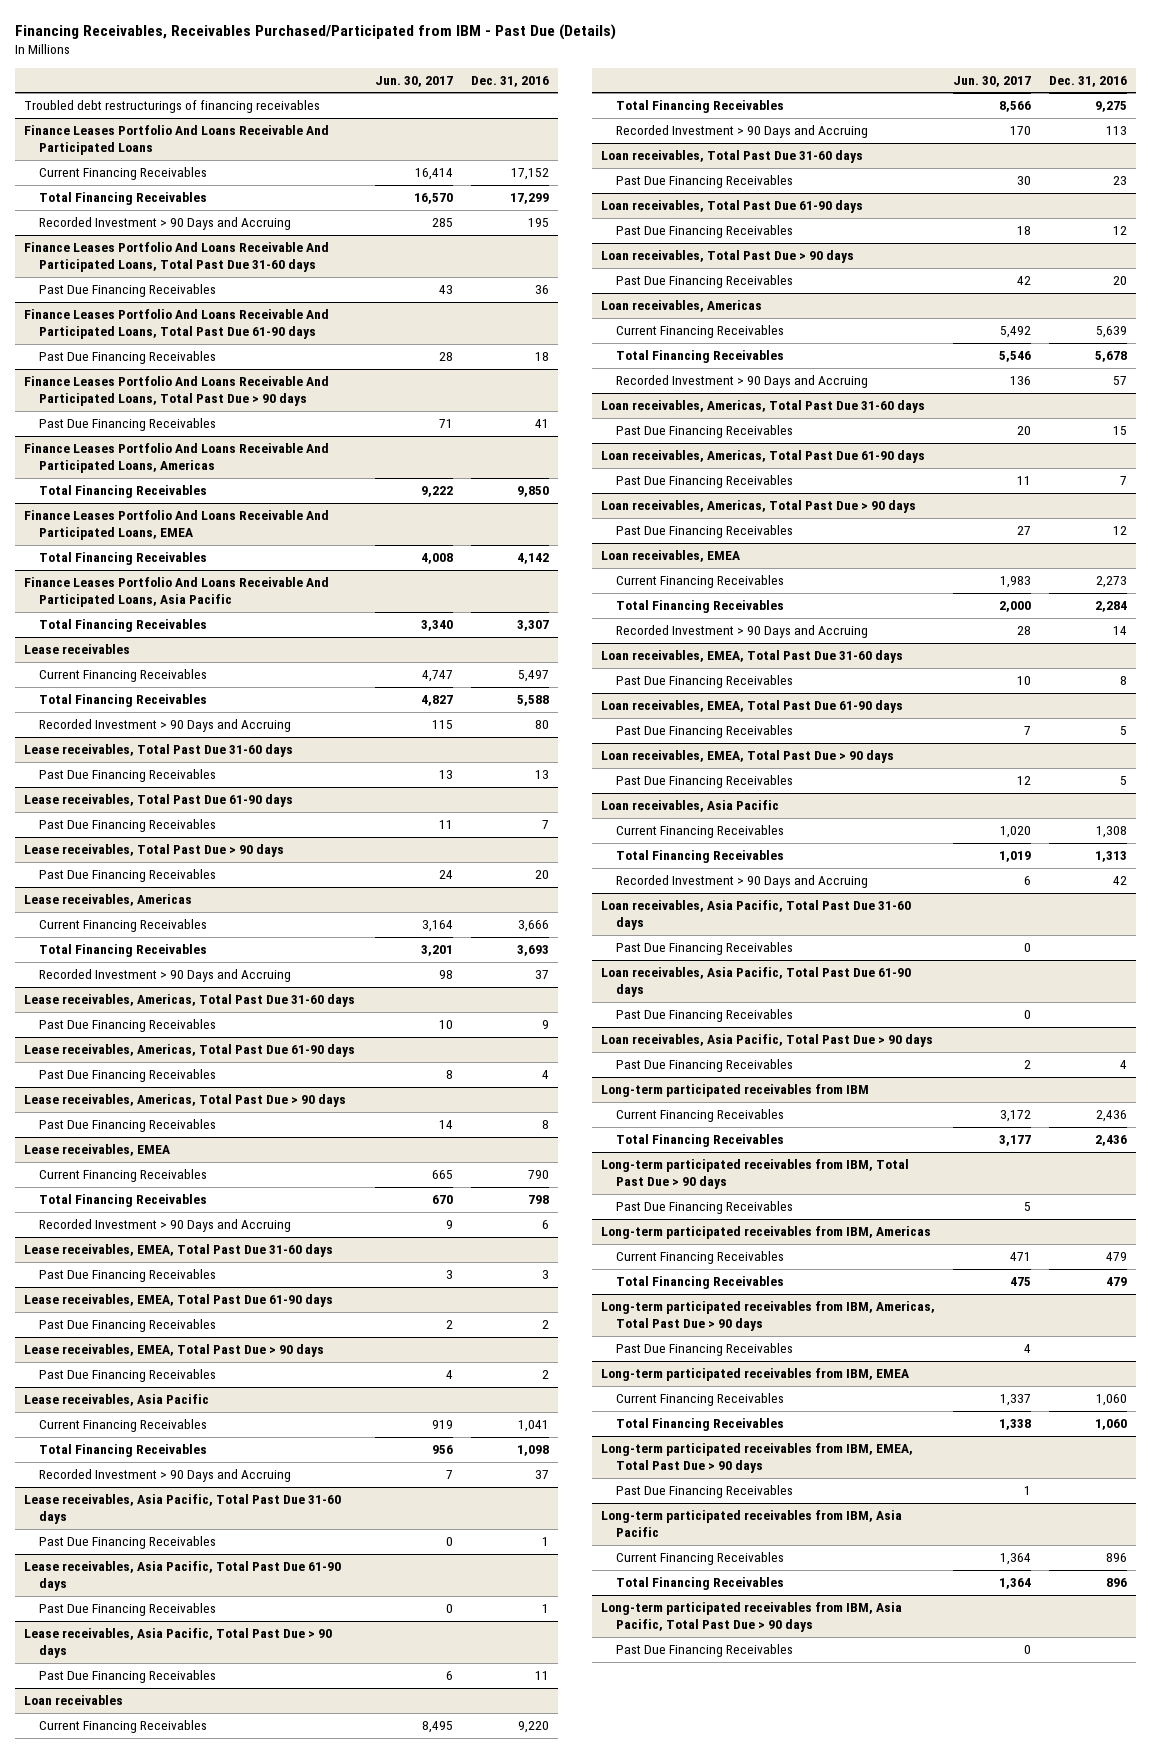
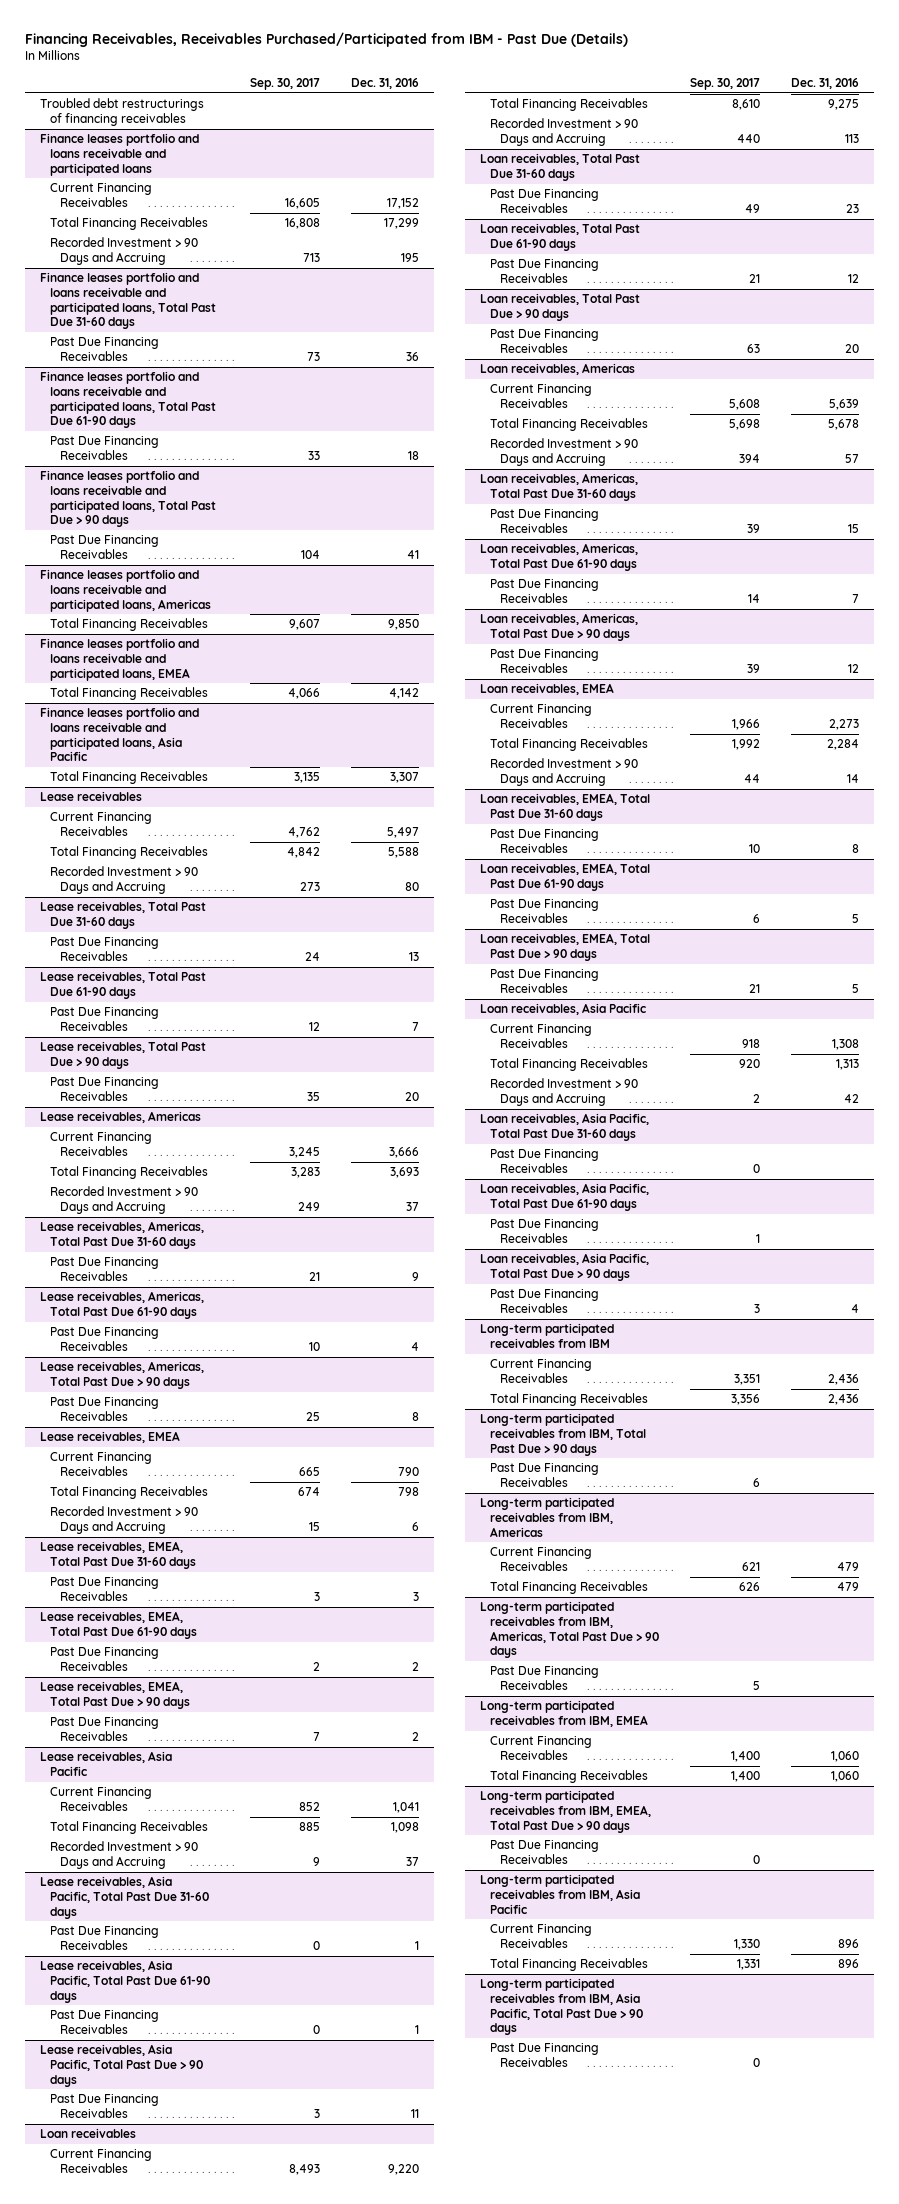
[375,75,454,87] Jun. 30, 2017 -> none
none -> [250,78,321,91] Sep. 30, 2017
[23,125,329,156] Finance Leases Portfolio And Loans Receivable And Participated Loans -> [40,133,200,176] Finance leases portfolio and loans receivable and participated loans
[23,242,329,273] Finance Leases Portfolio And Loans Receivable And Participated Loans, Total Past Due 31-60 days -> [40,272,217,330] Finance leases portfolio and loans receivable and participated loans, Total Past Due 31-60 days
[23,309,329,340] Finance Leases Portfolio And Loans Receivable And Participated Loans, Total Past Due 61-90 days -> [40,371,217,429] Finance leases portfolio and loans receivable and participated loans, Total Past Due 61-90 days
[23,376,329,407] Finance Leases Portfolio And Loans Receivable And Participated Loans, Total Past Due > 90 days -> [40,470,217,528] Finance leases portfolio and loans receivable and participated loans, Total Past Due > 90 days
[23,443,329,474] Finance Leases Portfolio And Loans Receivable And Participated Loans, Americas -> [40,569,212,612] Finance leases portfolio and loans receivable and participated loans, Americas
[23,510,329,541] Finance Leases Portfolio And Loans Receivable And Participated Loans, EMEA -> [40,638,200,681] Finance leases portfolio and loans receivable and participated loans, EMEA
[23,577,329,608] Finance Leases Portfolio And Loans Receivable And Participated Loans, Asia Pacific -> [40,707,200,762] Finance leases portfolio and loans receivable and participated loans, Asia Pacific

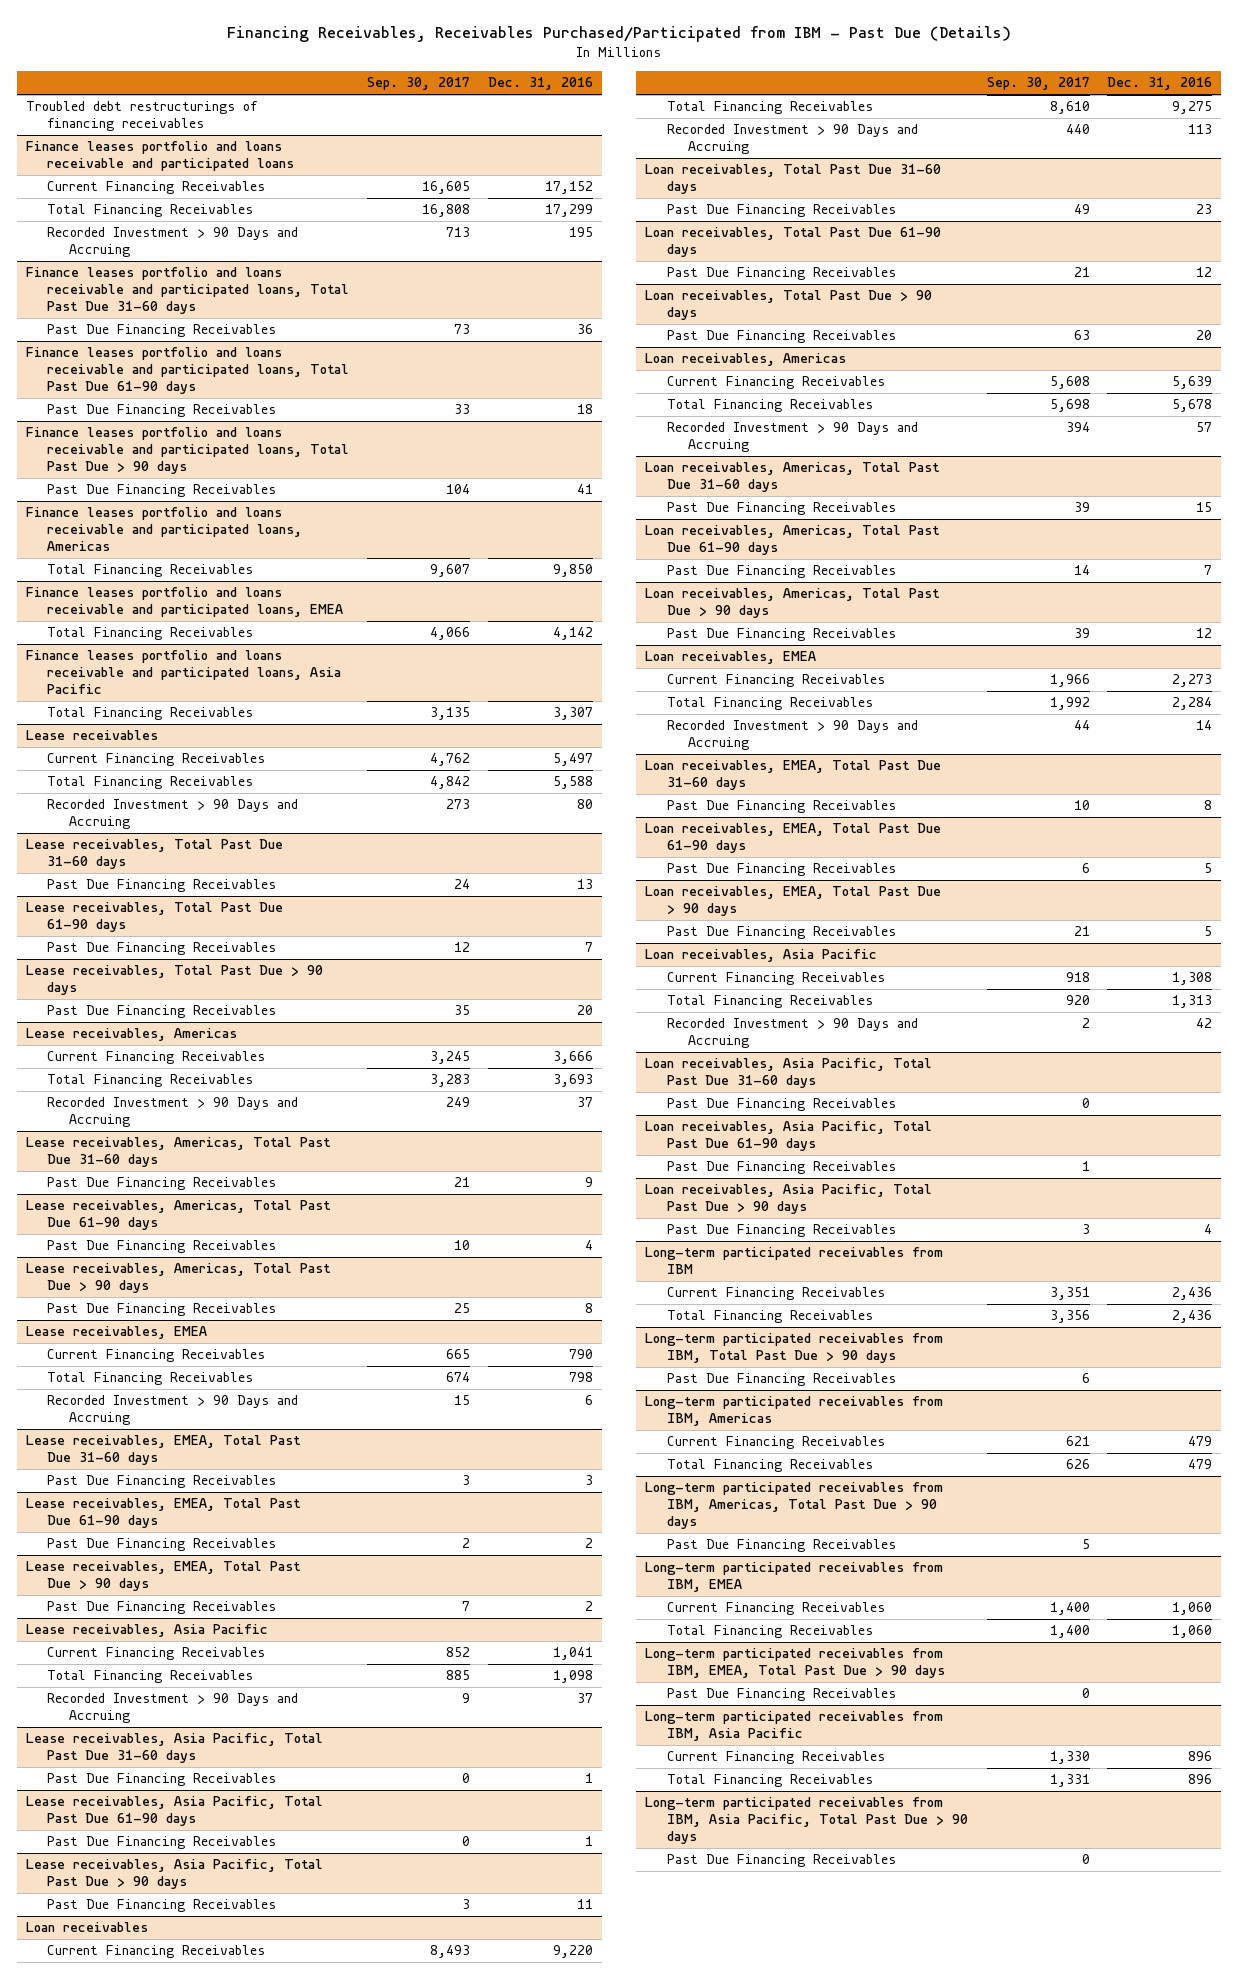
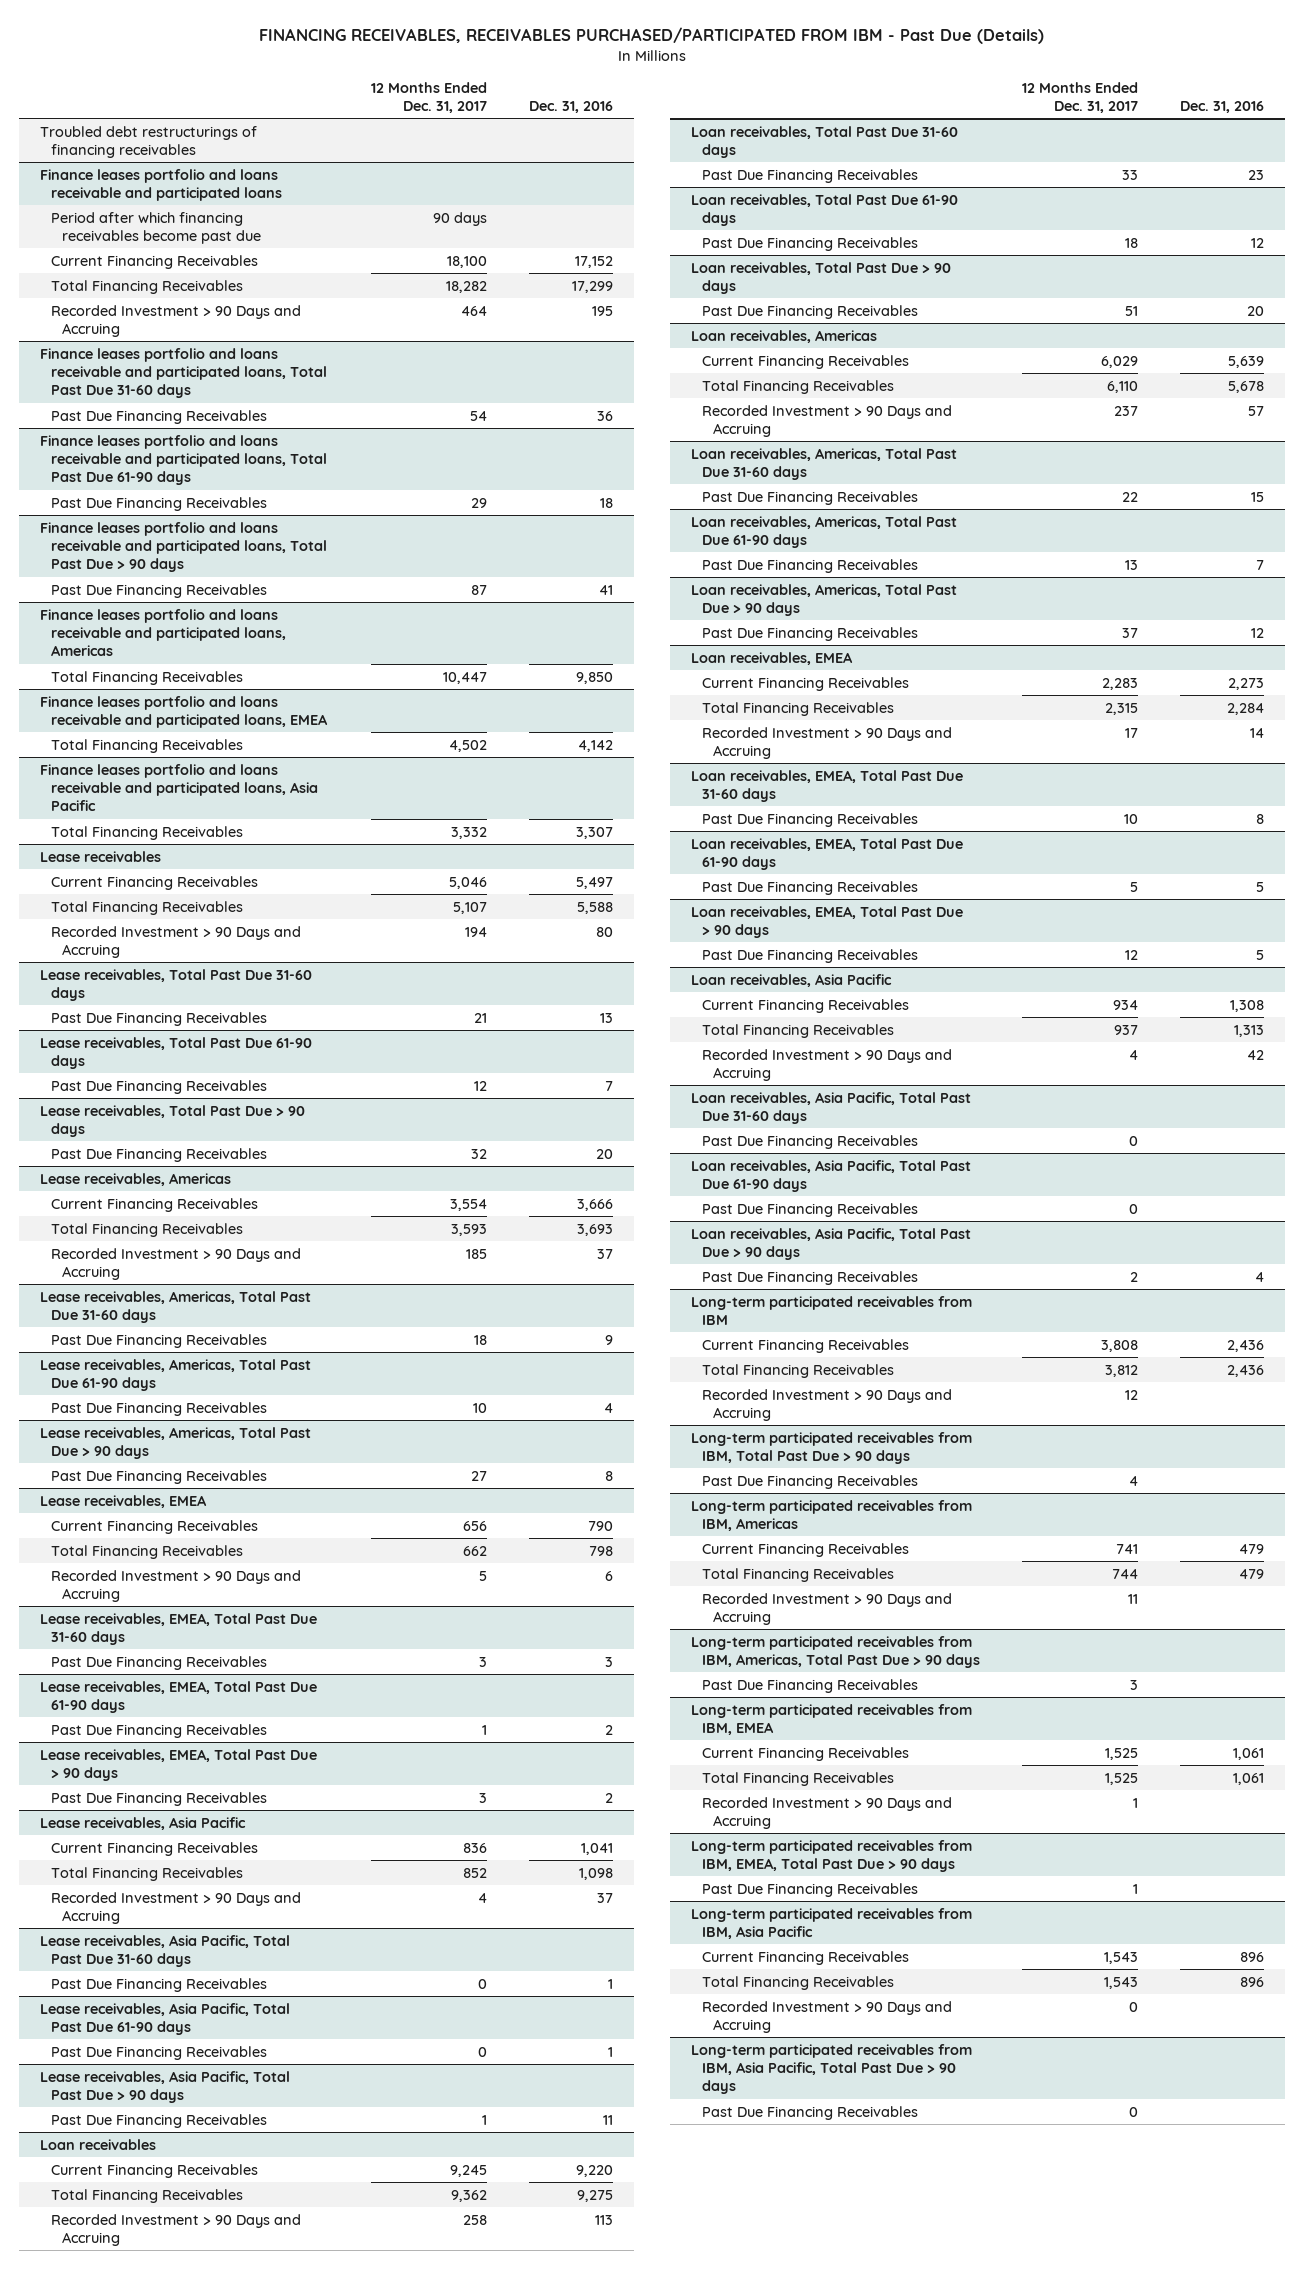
[227,26,1012,43] Financing Receivables, Receivables Purchased/Participated from IBM - Past Due (Details) -> [259,27,1045,45] FINANCING RECEIVABLES, RECEIVABLES PURCHASED/PARTICIPATED FROM IBM - Past Due (Details)
[367,77,471,91] Sep. 30, 2017 -> none
none -> [371,81,488,113] 12 Months Ended Dec. 31, 2017
none -> [50,211,261,244] Period after which financing receivables become past due
none -> [702,1388,953,1421] Recorded Investment > 90 Days and Accruing
none -> [702,1592,953,1625] Recorded Investment > 90 Days and Accruing
[1172,1602,1213,1616] 1,060 -> [1233,1747,1265,1760] 1,061
[1172,1625,1213,1639] 1,060 -> [1233,1772,1265,1785] 1,061
none -> [702,1796,953,1829] Recorded Investment > 90 Days and Accruing
none -> [702,2000,953,2033] Recorded Investment > 90 Days and Accruing

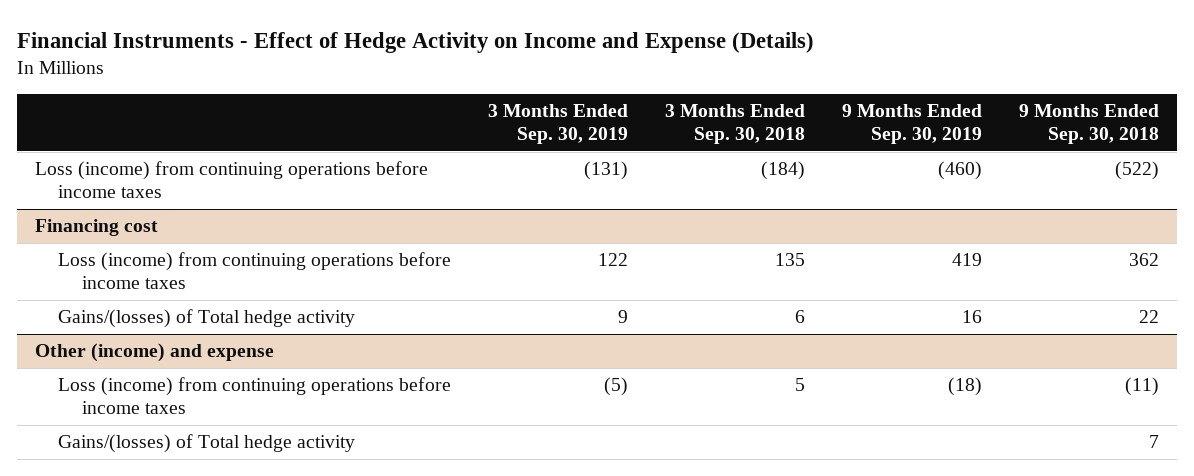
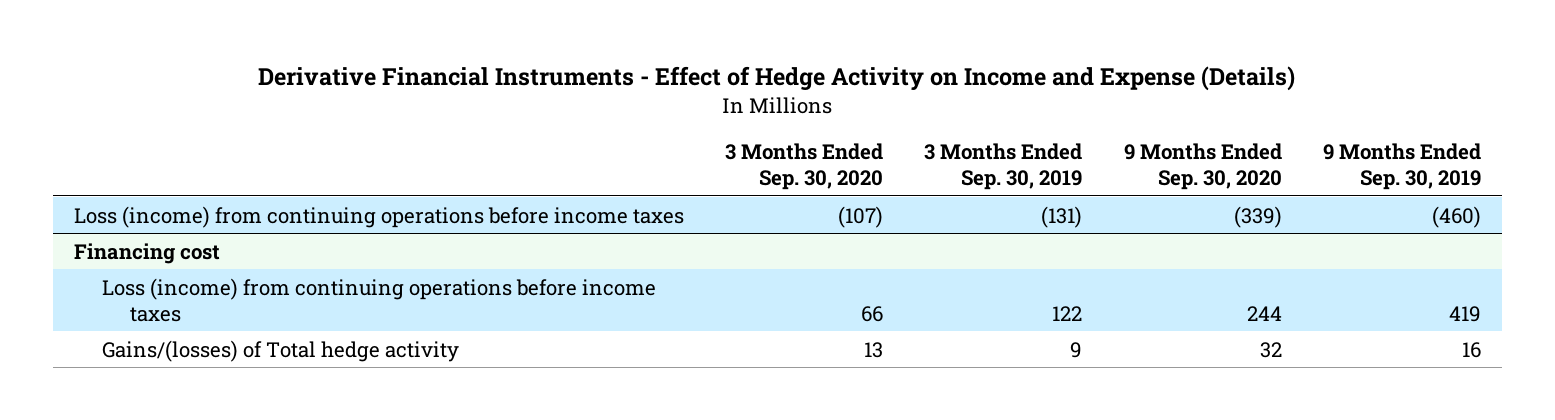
[16,31,814,53] Financial Instruments - Effect of Hedge Activity on Income and Expense (Details) -> [258,65,1296,91] Derivative Financial Instruments - Effect of Hedge Activity on Income and Expense (Details)
[665,104,806,145] 3 Months Ended Sep. 30, 2018 -> none
[1019,104,1160,145] 9 Months Ended Sep. 30, 2018 -> none
none -> [724,142,883,190] 3 Months Ended Sep. 30, 2020
none -> [1123,142,1282,190] 9 Months Ended Sep. 30, 2020
[35,343,275,363] Other (income) and expense -> none
[58,377,452,415] Loss (income) from continuing operations before income taxes -> none
[58,434,356,454] Gains/(losses) of Total hedge activity -> none

